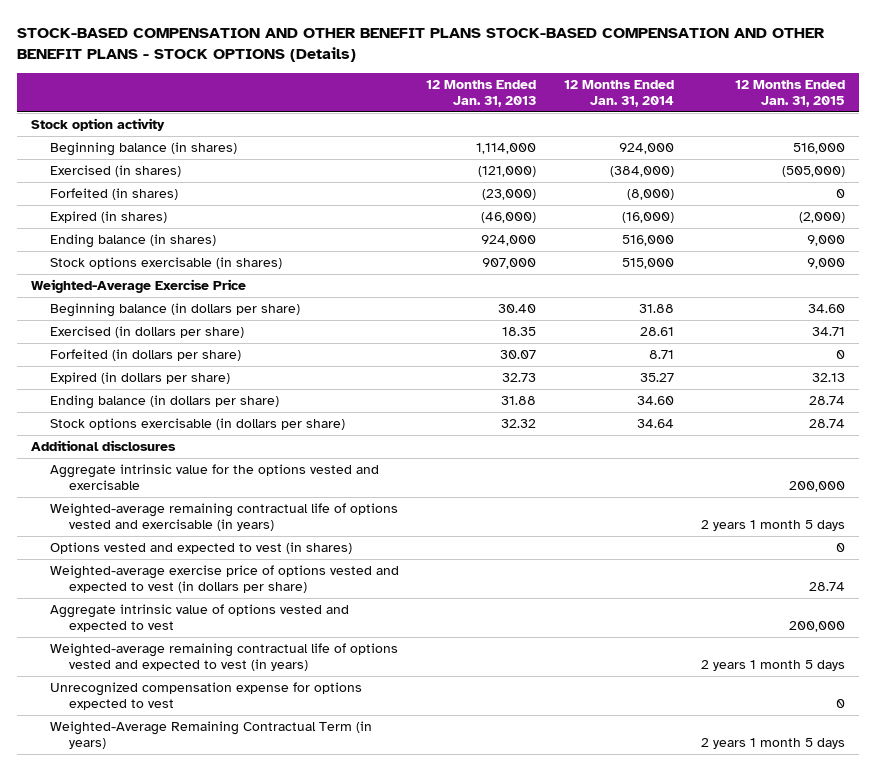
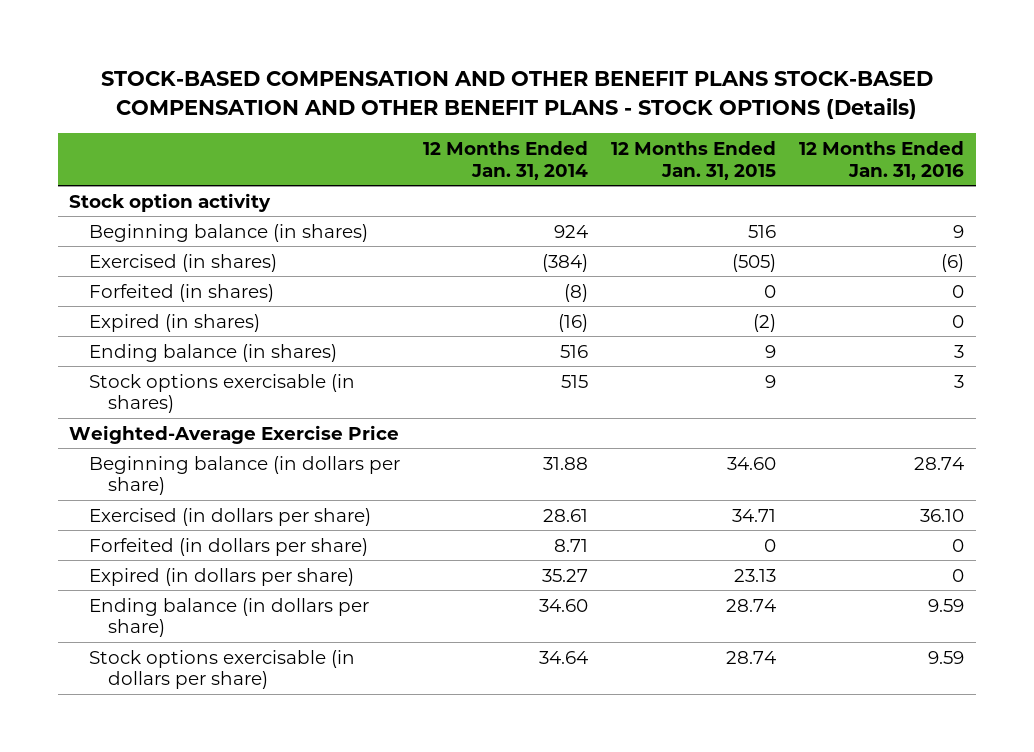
[426,79,537,107] 12 Months Ended Jan. 31, 2013 -> none
none -> [799,140,965,180] 12 Months Ended Jan. 31, 2016
[618,143,674,155] 924,000 -> [553,224,588,238] 924
[793,143,846,155] 516,000 -> [748,224,777,238] 516
[609,166,674,178] (384,000) -> [541,253,588,272] (384)
[782,166,846,178] (505,000) -> [732,253,777,272] (505)
[626,189,674,201] (8,000) -> [563,283,588,302] (8)
[621,212,674,224] (16,000) -> [557,313,588,332] (16)
[799,212,846,224] (2,000) -> [753,313,777,332] (2)
[621,235,674,247] 516,000 -> [559,344,588,358] 516
[807,235,846,247] 9,000 -> [765,344,777,358] 9
[621,258,674,270] 515,000 -> [560,374,588,388] 515
[807,258,846,270] 9,000 -> [765,374,777,388] 9
[812,373,846,383] 32.13 -> [734,568,777,582] 23.13
[31,440,177,452] Additional disclosures -> none
[49,464,379,490] Aggregate intrinsic value for the options vested and exercisable -> none
[49,503,398,531] Weighted-average remaining contractual life of options vested and exercisable (in years) -> none
[49,542,352,555] Options vested and expected to vest (in shares) -> none
[49,565,399,593] Weighted-average exercise price of options vested and expected to vest (in dollars per share) -> none
[49,604,349,632] Aggregate intrinsic value of options vested and expected to vest -> none
[49,643,398,671] Weighted-average remaining contractual life of options vested and expected to vest (in years) -> none
[49,682,362,710] Unrecognized compensation expense for options expected to vest -> none
[49,721,372,749] Weighted-Average Remaining Contractual Term (in years) -> none

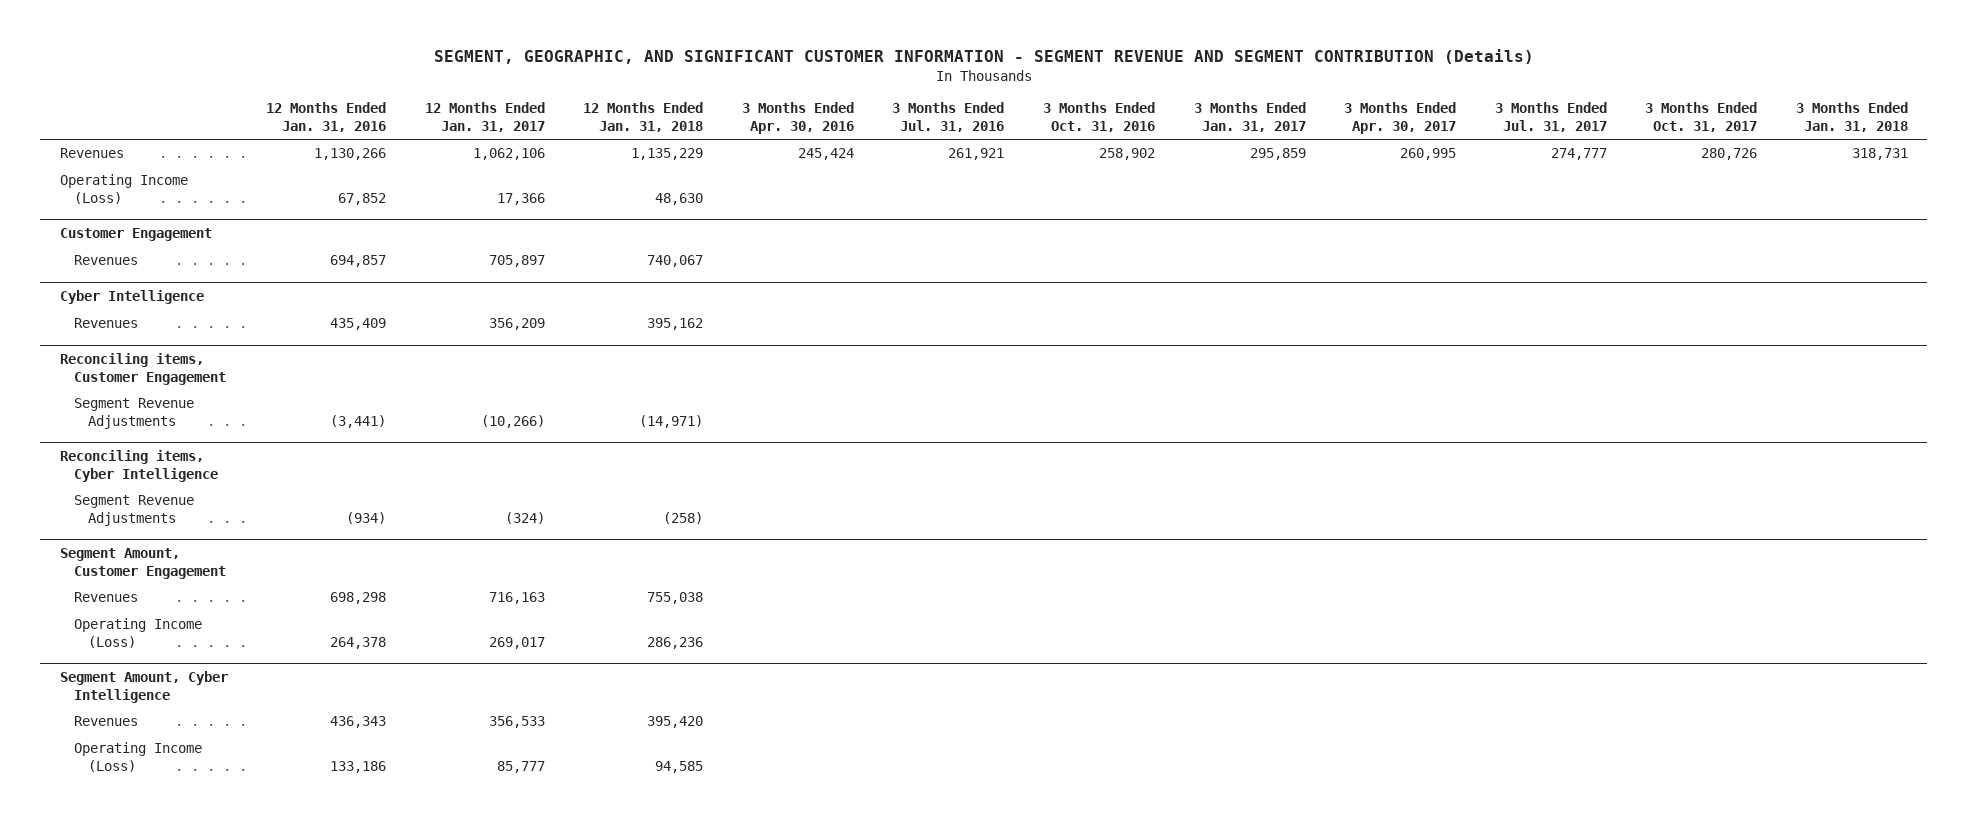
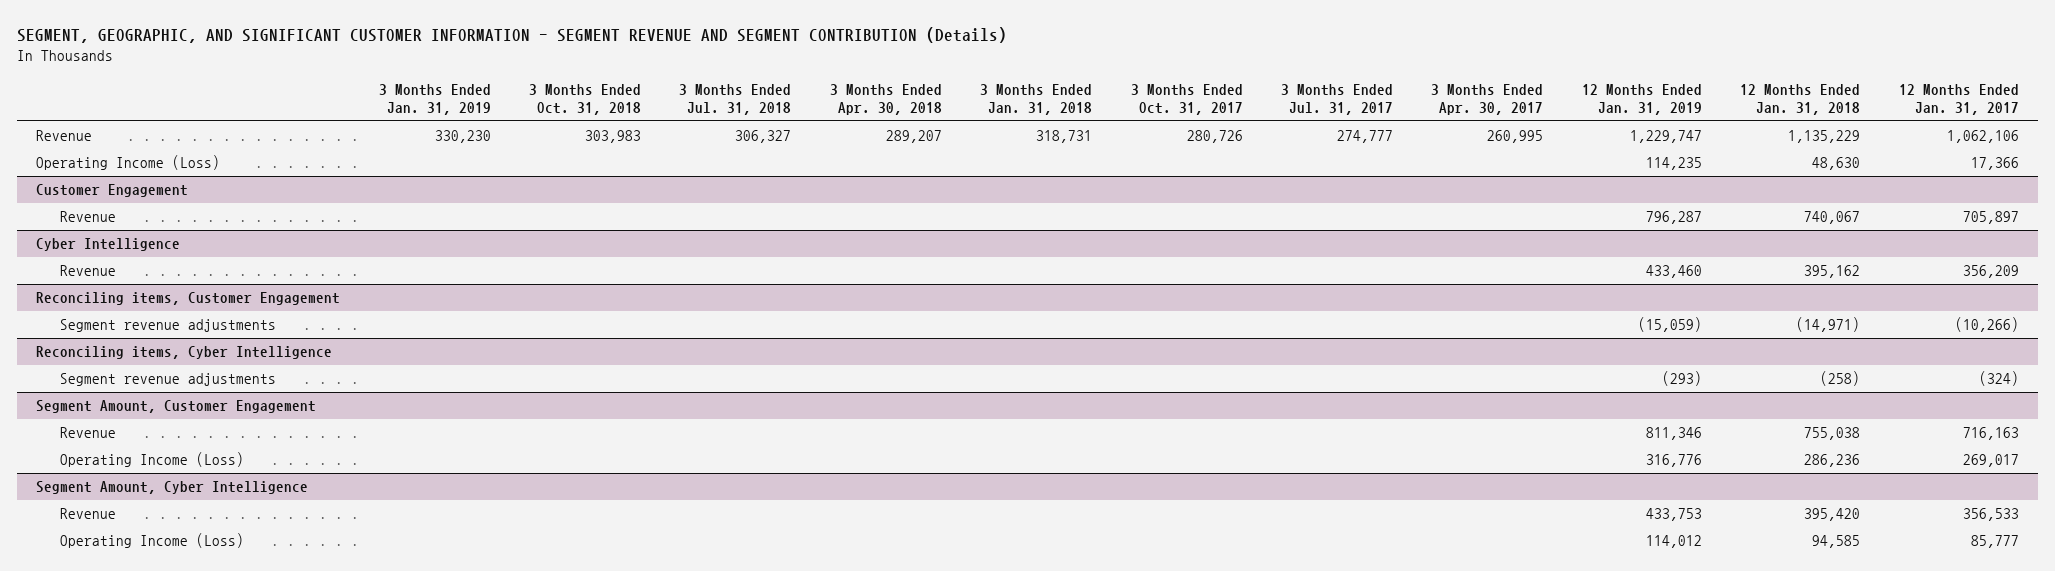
[266,102,387,133] 12 Months Ended Jan. 31, 2016 -> none
[741,102,854,135] 3 Months Ended Apr. 30, 2016 -> none
[892,102,1005,133] 3 Months Ended Jul. 31, 2016 -> none
[1043,102,1156,133] 3 Months Ended Oct. 31, 2016 -> none
[1193,102,1306,133] 3 Months Ended Jan. 31, 2017 -> none
none -> [378,83,491,115] 3 Months Ended Jan. 31, 2019
none -> [529,83,642,115] 3 Months Ended Oct. 31, 2018
none -> [679,83,792,115] 3 Months Ended Jul. 31, 2018
none -> [829,83,942,115] 3 Months Ended Apr. 30, 2018
none -> [1581,83,1702,115] 12 Months Ended Jan. 31, 2019
[59,148,124,159] Revenues -> [36,130,93,142] Revenue
[73,255,138,266] Revenues -> [59,211,116,223] Revenue
[73,318,138,329] Revenues -> [59,265,116,277] Revenue
[73,398,194,430] Segment Revenue Adjustments -> [59,319,276,333] Segment revenue adjustments
[73,495,194,527] Segment Revenue Adjustments -> [59,373,276,387] Segment revenue adjustments
[73,592,138,603] Revenues -> [59,427,116,439] Revenue
[73,716,138,727] Revenues -> [59,508,116,520] Revenue

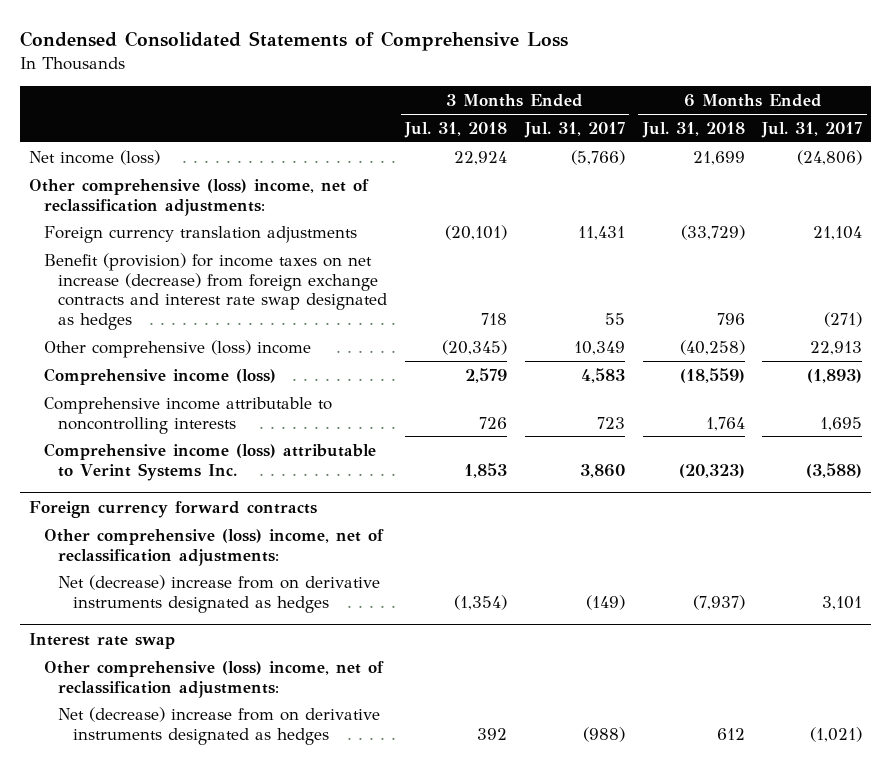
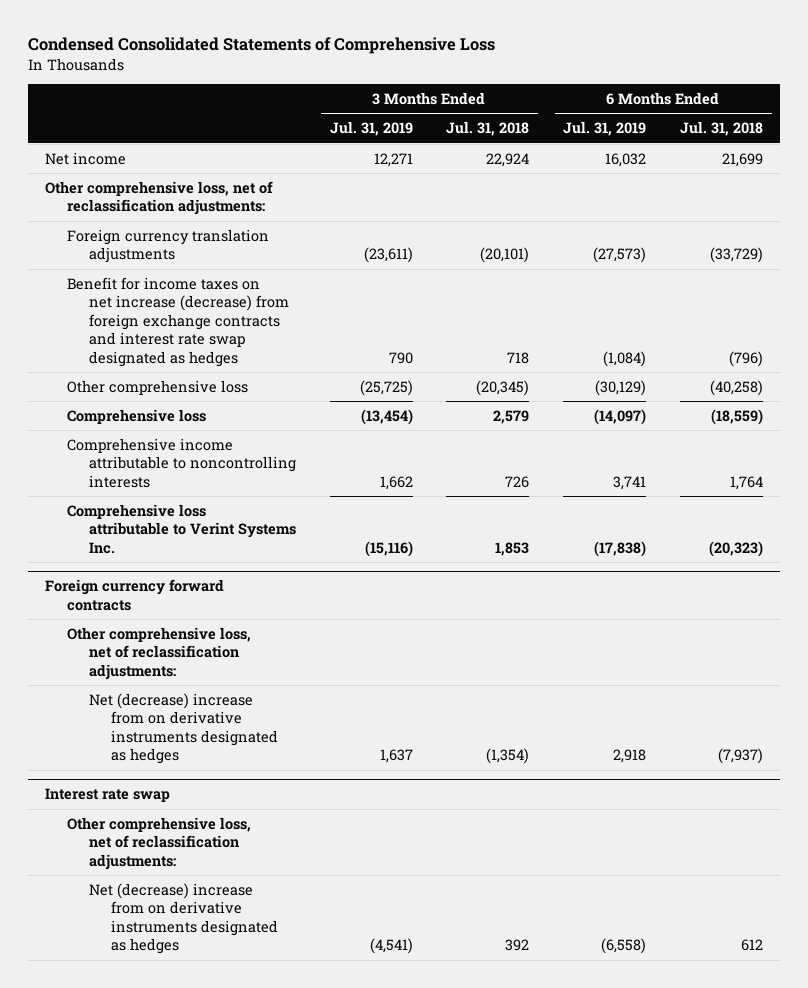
[523,121,625,138] Jul. 31, 2017 -> none
[761,121,863,138] Jul. 31, 2017 -> none
none -> [329,121,413,137] Jul. 31, 2019
none -> [563,121,647,137] Jul. 31, 2019
[28,149,160,165] Net income (loss) -> [44,151,126,165] Net income
[28,178,369,216] Other comprehensive (loss) income, net of reclassification adjustments: -> [44,180,273,216] Other comprehensive loss, net of reclassification adjustments:
[43,252,388,331] Benefit (provision) for income taxes on net increase (decrease) from foreign exchange contracts and interest rate swap designated as hedges -> [66,276,289,367] Benefit for income taxes on net increase (decrease) from foreign exchange contracts and interest rate swap designated as hedges
[716,313,745,326] 796 -> [729,350,764,367] (796)
[43,339,311,358] Other comprehensive (loss) income -> [66,379,248,395] Other comprehensive loss
[43,367,276,385] Comprehensive income (loss) -> [66,408,206,424] Comprehensive loss
[43,442,376,481] Comprehensive income (loss) attributable to Verint Systems Inc. -> [66,503,296,554] Comprehensive loss attributable to Verint Systems Inc.
[43,528,384,566] Other comprehensive (loss) income, net of reclassification adjustments: -> [66,626,251,680] Other comprehensive loss, net of reclassification adjustments:
[43,660,384,698] Other comprehensive (loss) income, net of reclassification adjustments: -> [66,816,251,870] Other comprehensive loss, net of reclassification adjustments:

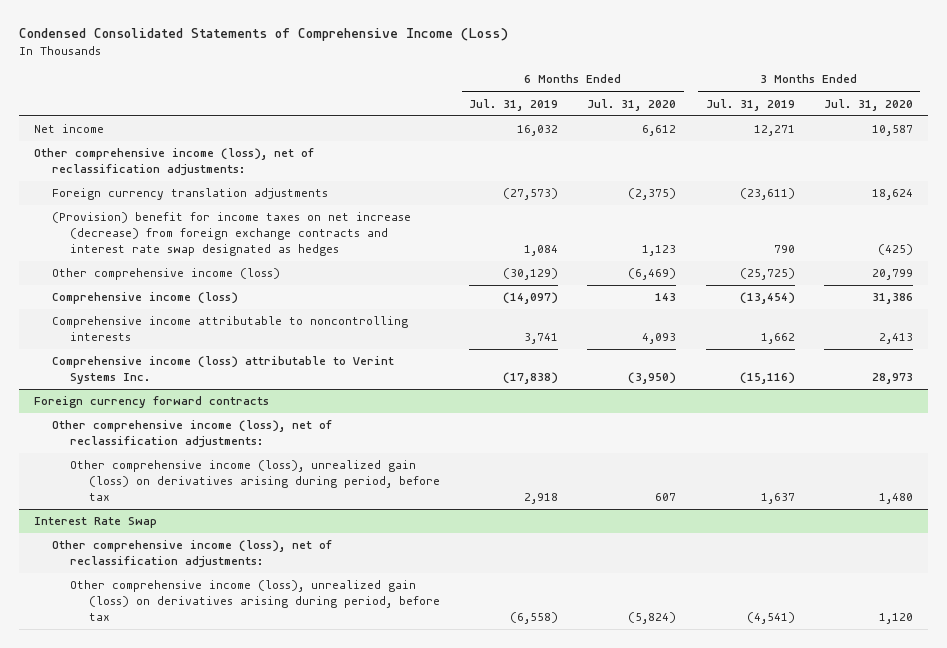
[27,37,495,55] Condensed Consolidated Statements of Comprehensive Loss -> [19,28,509,42] Condensed Consolidated Statements of Comprehensive Income (Loss)
[446,121,530,137] Jul. 31, 2018 -> none
[680,121,764,137] Jul. 31, 2018 -> none
none -> [587,98,677,111] Jul. 31, 2020
none -> [823,98,913,111] Jul. 31, 2020
[44,180,273,216] Other comprehensive loss, net of reclassification adjustments: -> [34,148,315,177] Other comprehensive income (loss), net of reclassification adjustments:
[66,276,289,367] Benefit for income taxes on net increase (decrease) from foreign exchange contracts and interest rate swap designated as hedges -> [52,212,412,256] (Provision) benefit for income taxes on net increase (decrease) from foreign exchange contracts and interest rate swap designated as hedges
[603,350,647,367] (1,084) -> [523,244,558,256] 1,084
[66,379,248,395] Other comprehensive loss -> [52,268,281,281] Other comprehensive income (loss)
[66,408,206,424] Comprehensive loss -> [52,292,239,305] Comprehensive income (loss)
[66,503,296,554] Comprehensive loss attributable to Verint Systems Inc. -> [52,356,395,385] Comprehensive income (loss) attributable to Verint Systems Inc.
[66,626,251,680] Other comprehensive loss, net of reclassification adjustments: -> [52,420,333,449] Other comprehensive income (loss), net of reclassification adjustments:
[88,692,278,765] Net (decrease) increase from on derivative instruments designated as hedges -> [70,460,440,501] Other comprehensive income (loss), unrealized gain (loss) on derivatives arising during period, before tax
[44,788,170,803] Interest rate swap -> [34,517,158,529] Interest Rate Swap
[66,816,251,870] Other comprehensive loss, net of reclassification adjustments: -> [52,540,333,569] Other comprehensive income (loss), net of reclassification adjustments:
[88,882,278,955] Net (decrease) increase from on derivative instruments designated as hedges -> [70,580,440,621] Other comprehensive income (loss), unrealized gain (loss) on derivatives arising during period, before tax

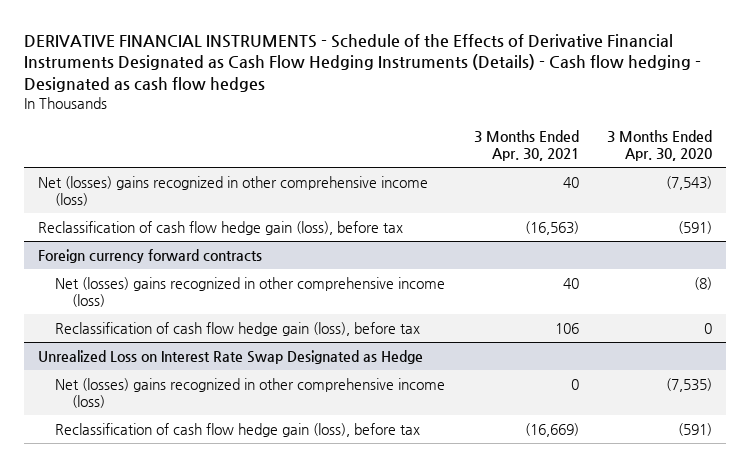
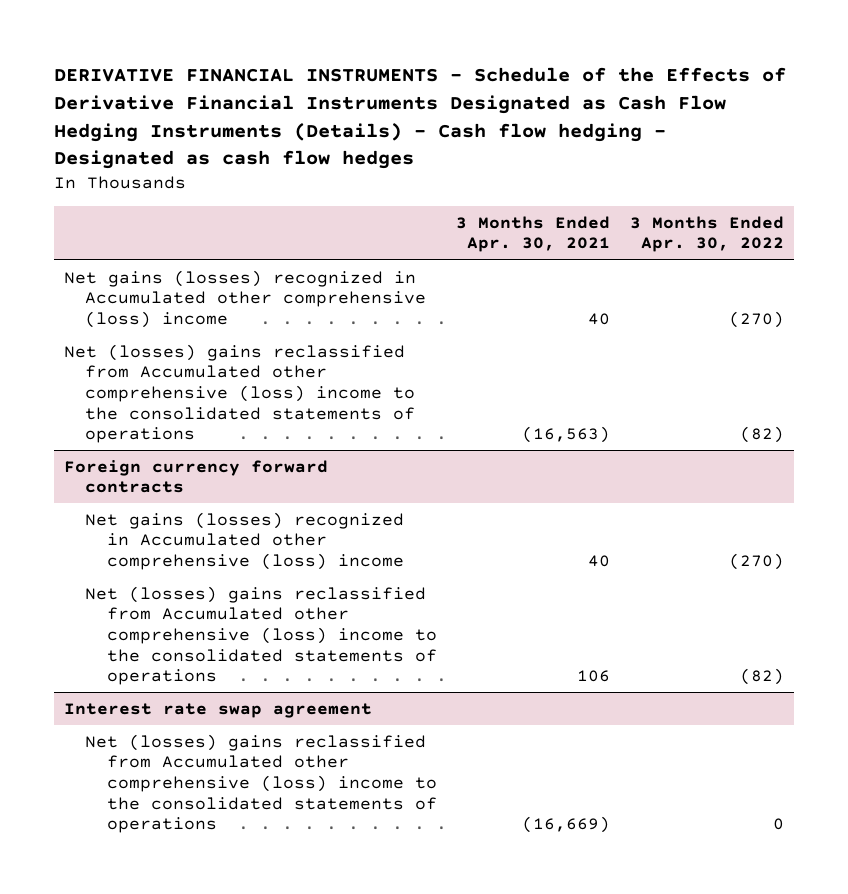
[607,130,713,162] 3 Months Ended Apr. 30, 2020 -> none
none -> [630,215,785,253] 3 Months Ended Apr. 30, 2022
[37,175,428,206] Net (losses) gains recognized in other comprehensive income (loss) -> [63,269,427,328] Net gains (losses) recognized in Accumulated other comprehensive (loss) income
[37,220,403,235] Reclassification of cash flow hedge gain (loss), before tax -> [63,343,416,444] Net (losses) gains reclassified from Accumulated other comprehensive (loss) income to the consolidated statements of operations
[55,377,446,408] Net (losses) gains recognized in other comprehensive income (loss) -> none
[55,276,446,307] Net (losses) gains recognized in other comprehensive income (loss) -> [85,511,405,570] Net gains (losses) recognized in Accumulated other comprehensive (loss) income
[55,321,421,336] Reclassification of cash flow hedge gain (loss), before tax -> [85,585,437,686] Net (losses) gains reclassified from Accumulated other comprehensive (loss) income to the consolidated statements of operations
[37,349,423,364] Unrealized Loss on Interest Rate Swap Designated as Hedge -> [63,702,372,718] Interest rate swap agreement
[55,422,421,437] Reclassification of cash flow hedge gain (loss), before tax -> [85,733,437,834] Net (losses) gains reclassified from Accumulated other comprehensive (loss) income to the consolidated statements of operations

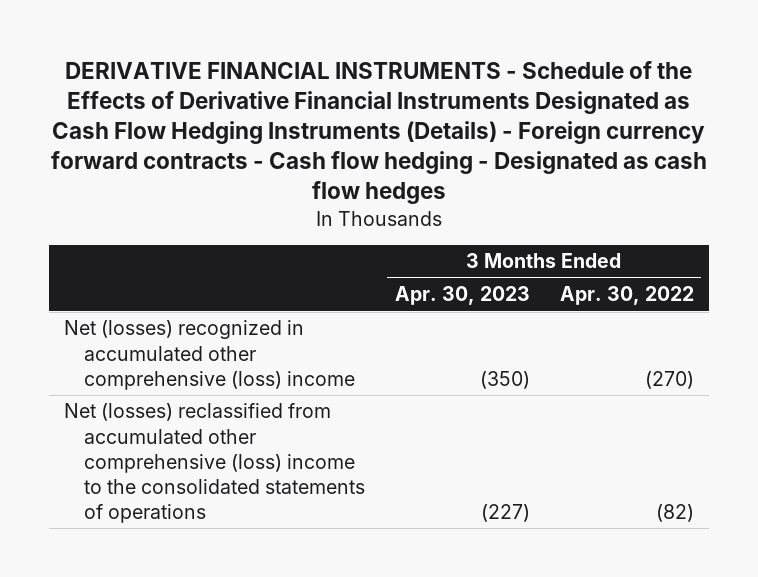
[53,67,786,170] DERIVATIVE FINANCIAL INSTRUMENTS - Schedule of the Effects of Derivative Financial Instruments Designated as Cash Flow Hedging Instruments (Details) - Cash flow hedging - Designated as cash flow hedges -> [50,61,707,205] DERIVATIVE FINANCIAL INSTRUMENTS - Schedule of the Effects of Derivative Financial Instruments Designated as Cash Flow Hedging Instruments (Details) - Foreign currency forward contracts - Cash flow hedging - Designated as cash flow hedges
[456,215,611,253] 3 Months Ended Apr. 30, 2021 -> none
none -> [394,286,530,306] Apr. 30, 2023
[63,459,328,494] Foreign currency forward contracts -> none
[85,511,405,570] Net gains (losses) recognized in Accumulated other comprehensive (loss) income -> none
[85,585,437,686] Net (losses) gains reclassified from Accumulated other comprehensive (loss) income to the consolidated statements of operations -> none
[63,702,372,718] Interest rate swap agreement -> none
[85,733,437,834] Net (losses) gains reclassified from Accumulated other comprehensive (loss) income to the consolidated statements of operations -> none
[63,269,427,328] Net gains (losses) recognized in Accumulated other comprehensive (loss) income -> [64,320,356,390] Net (losses) recognized in accumulated other comprehensive (loss) income
[63,343,416,444] Net (losses) gains reclassified from Accumulated other comprehensive (loss) income to the consolidated statements of operations -> [64,403,366,523] Net (losses) reclassified from accumulated other comprehensive (loss) income to the consolidated statements of operations

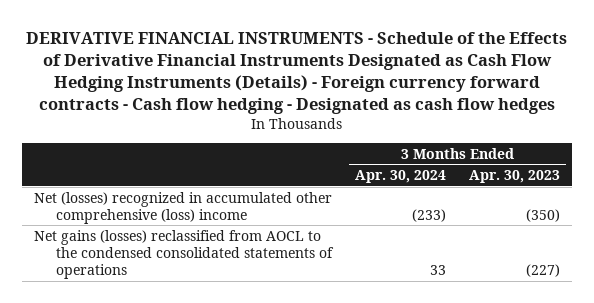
[559,286,694,306] Apr. 30, 2022 -> none
none -> [355,170,447,184] Apr. 30, 2024
[64,403,366,523] Net (losses) reclassified from accumulated other comprehensive (loss) income to the consolidated statements of operations -> [33,229,335,280] Net gains (losses) reclassified from AOCL to the condensed consolidated statements of operations

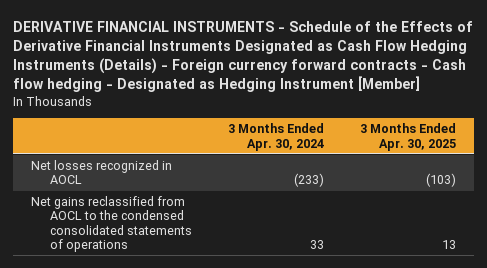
[26,32,568,114] DERIVATIVE FINANCIAL INSTRUMENTS - Schedule of the Effects of Derivative Financial Instruments Designated as Cash Flow Hedging Instruments (Details) - Foreign currency forward contracts - Cash flow hedging - Designated as cash flow hedges -> [13,21,474,93] DERIVATIVE FINANCIAL INSTRUMENTS - Schedule of the Effects of Derivative Financial Instruments Designated as Cash Flow Hedging Instruments (Details) - Foreign currency forward contracts - Cash flow hedging - Designated as Hedging Instrument [Member]
[469,170,561,184] Apr. 30, 2023 -> none
none -> [360,123,457,151] 3 Months Ended Apr. 30, 2025
[33,191,332,224] Net (losses) recognized in accumulated other comprehensive (loss) income -> [31,160,173,185] Net losses recognized in AOCL
[33,229,335,280] Net gains (losses) reclassified from AOCL to the condensed consolidated statements of operations -> [31,196,193,253] Net gains reclassified from AOCL to the condensed consolidated statements of operations

